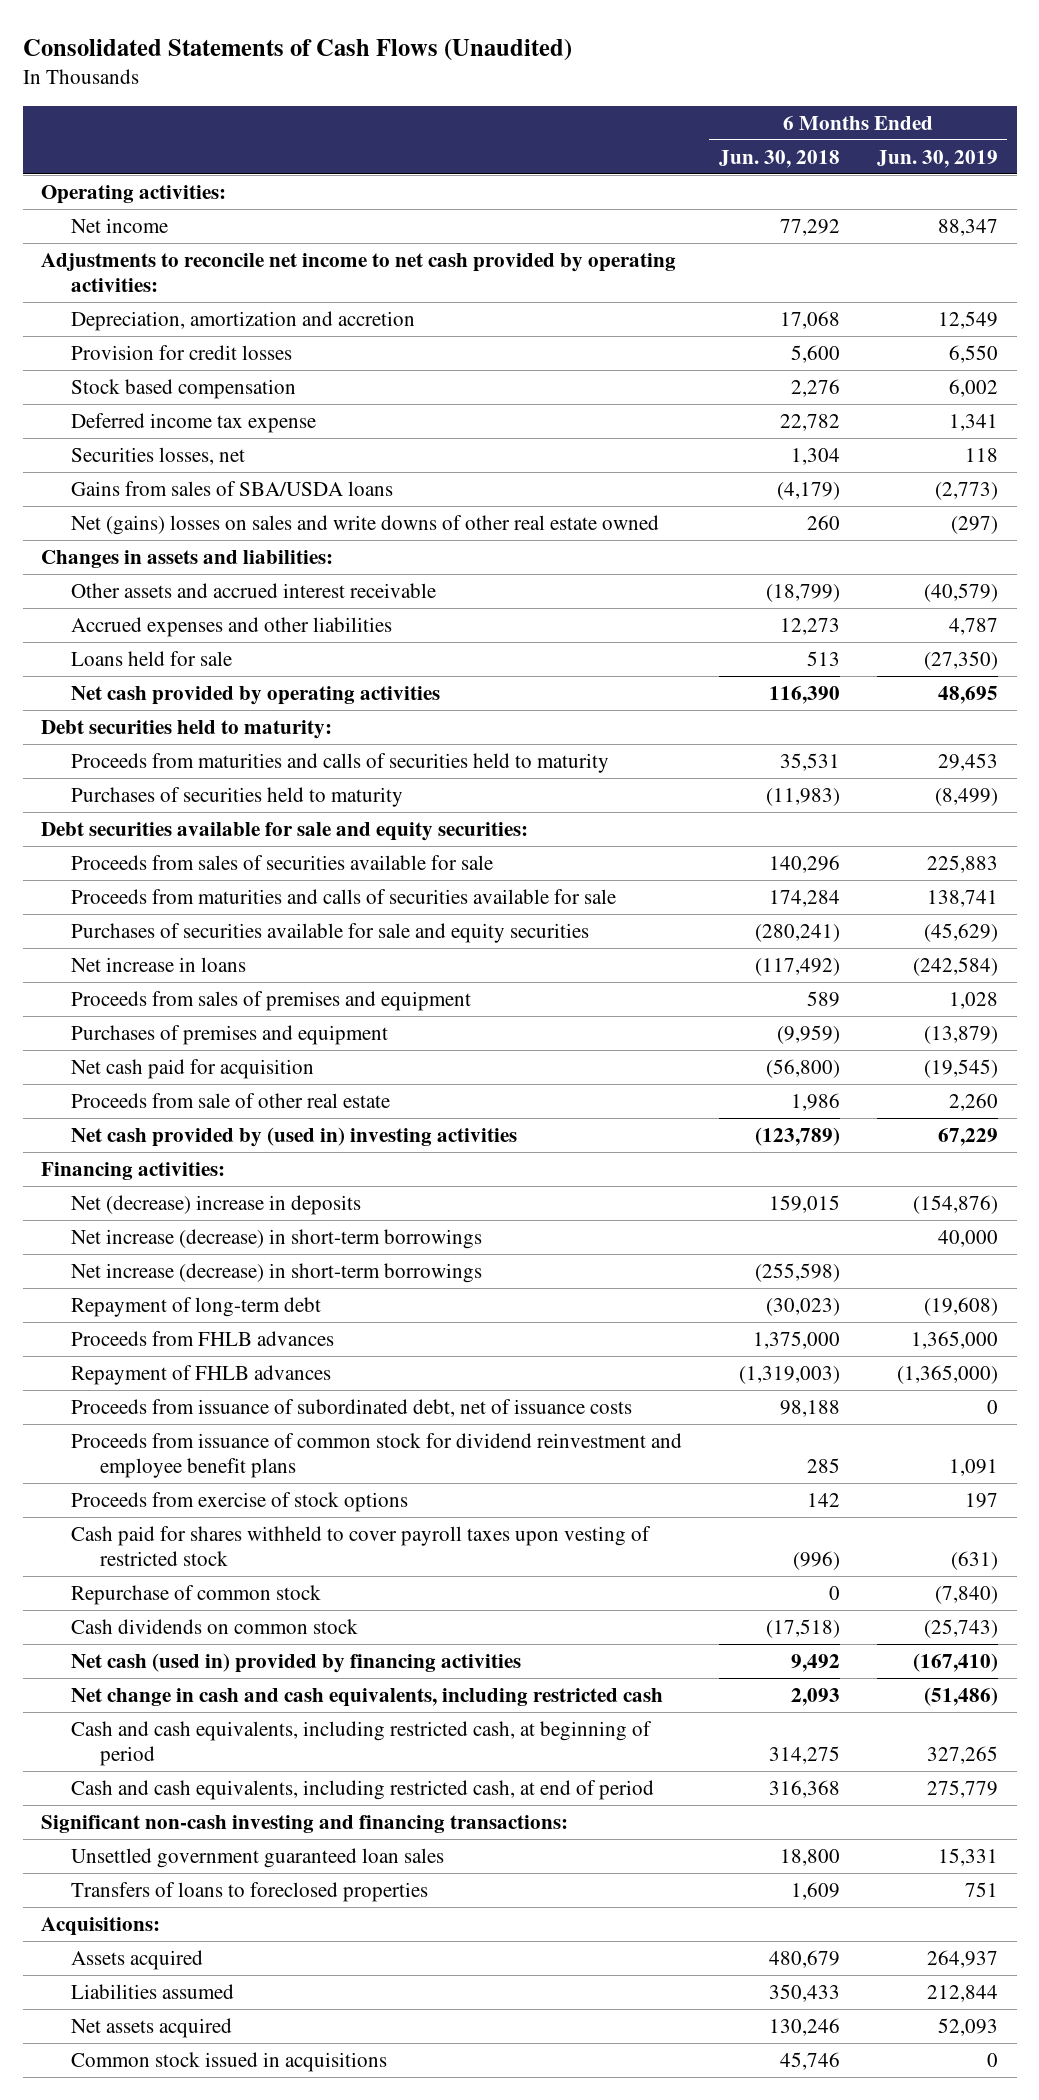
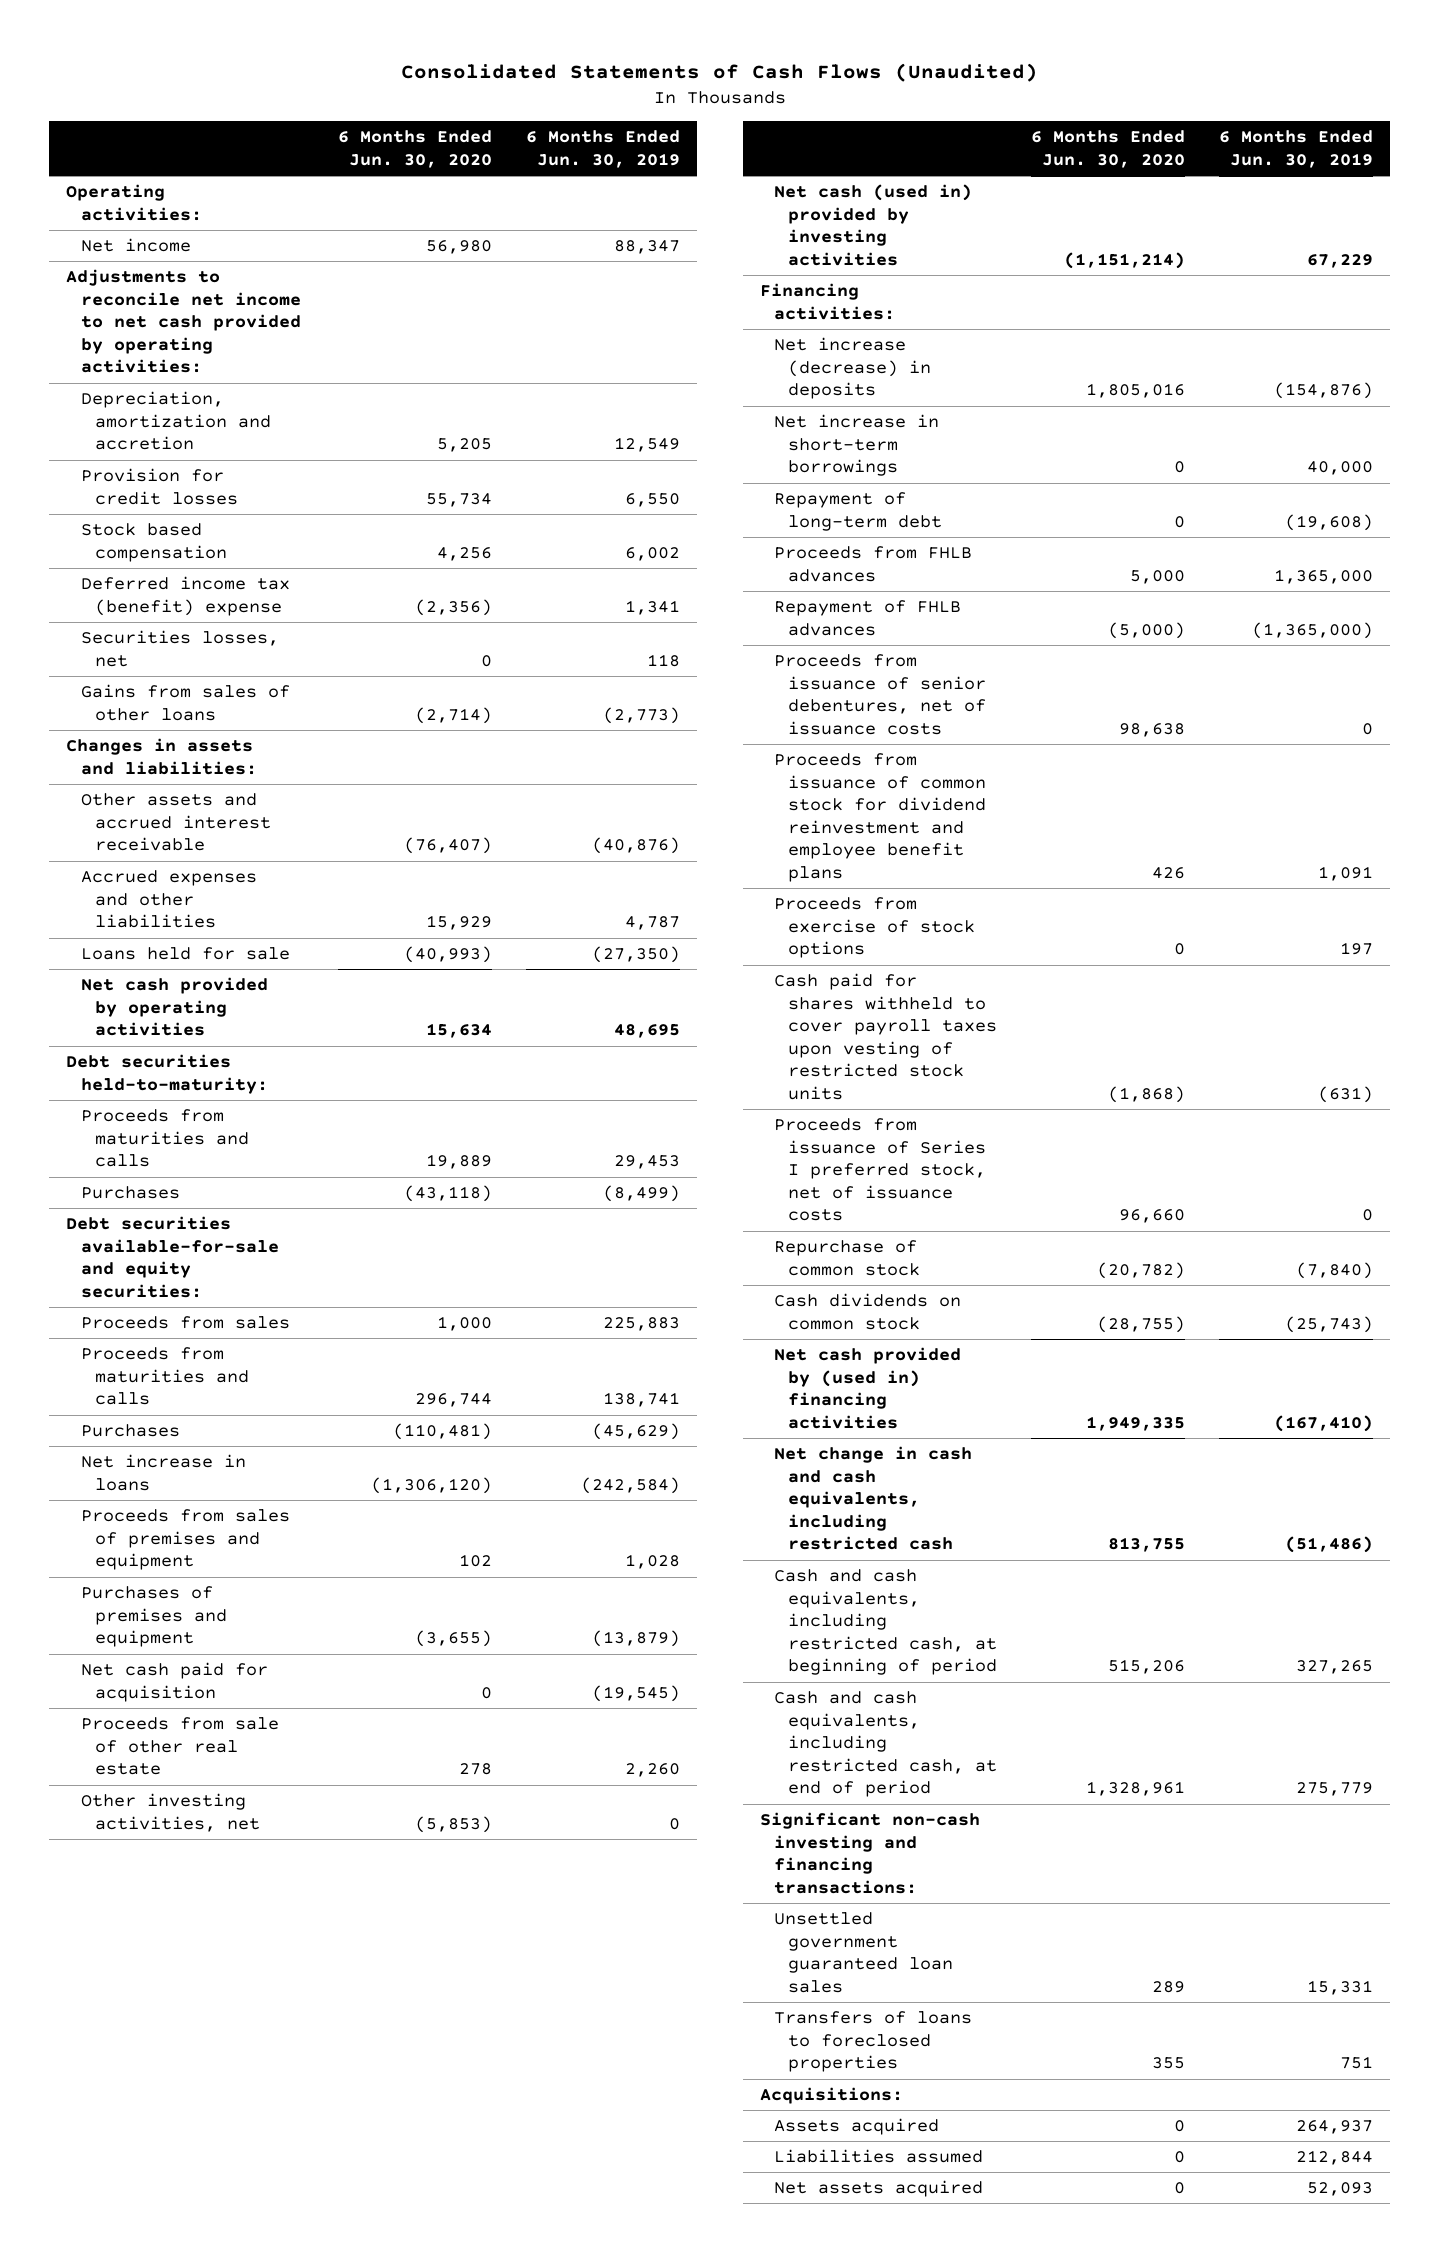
[718,149,840,168] Jun. 30, 2018 -> none
none -> [337,130,492,168] 6 Months Ended Jun. 30, 2020
[70,413,316,434] Deferred income tax expense -> [80,576,290,616] Deferred income tax (benefit) expense
[70,515,659,536] Net (gains) losses on sales and write downs of other real estate owned -> none
[70,481,393,497] Gains from sales of SBA/USDA loans -> [80,684,290,721] Gains from sales of other loans
[923,583,998,603] (40,579) -> [591,837,680,855] (40,876)
[41,720,333,740] Debt securities held to maturity: -> [66,1054,268,1094] Debt securities held-to-maturity:
[70,753,609,774] Proceeds from maturities and calls of securities held to maturity -> [80,1109,249,1168] Proceeds from maturities and calls
[70,787,403,808] Purchases of securities held to maturity -> [80,1186,180,1200] Purchases
[41,822,529,842] Debt securities available for sale and equity securities: -> [66,1216,279,1298] Debt securities available-for-sale and equity securities:
[70,855,493,871] Proceeds from sales of securities available for sale -> [80,1316,290,1330] Proceeds from sales
[70,889,616,905] Proceeds from maturities and calls of securities available for sale -> [80,1347,249,1406] Proceeds from maturities and calls
[70,923,589,944] Purchases of securities available for sale and equity securities -> [80,1424,180,1438] Purchases
none -> [80,1793,260,1832] Other investing activities, net
[70,1127,517,1148] Net cash provided by (used in) investing activities -> [773,184,972,266] Net cash (used in) provided by investing activities
[70,1263,482,1284] Net increase (decrease) in short-term borrowings -> none
[70,1195,361,1216] Net (decrease) increase in deposits -> [773,337,931,400] Net increase (decrease) in deposits
[70,1229,482,1250] Net increase (decrease) in short-term borrowings -> [773,414,939,477] Net increase in short-term borrowings
[70,1399,632,1418] Proceeds from issuance of subordinated debt, net of issuance costs -> [773,654,986,735] Proceeds from issuance of senior debentures, net of issuance costs
[70,1526,651,1567] Cash paid for shares withheld to cover payroll taxes upon vesting of restricted stock -> [773,973,997,1100] Cash paid for shares withheld to cover payroll taxes upon vesting of restricted stock units
none -> [773,1118,986,1222] Proceeds from issuance of Series I preferred stock, net of issuance costs
[70,1653,521,1674] Net cash (used in) provided by financing activities -> [773,1347,961,1429] Net cash provided by (used in) financing activities
[70,2052,387,2073] Common stock issued in acquisitions -> none

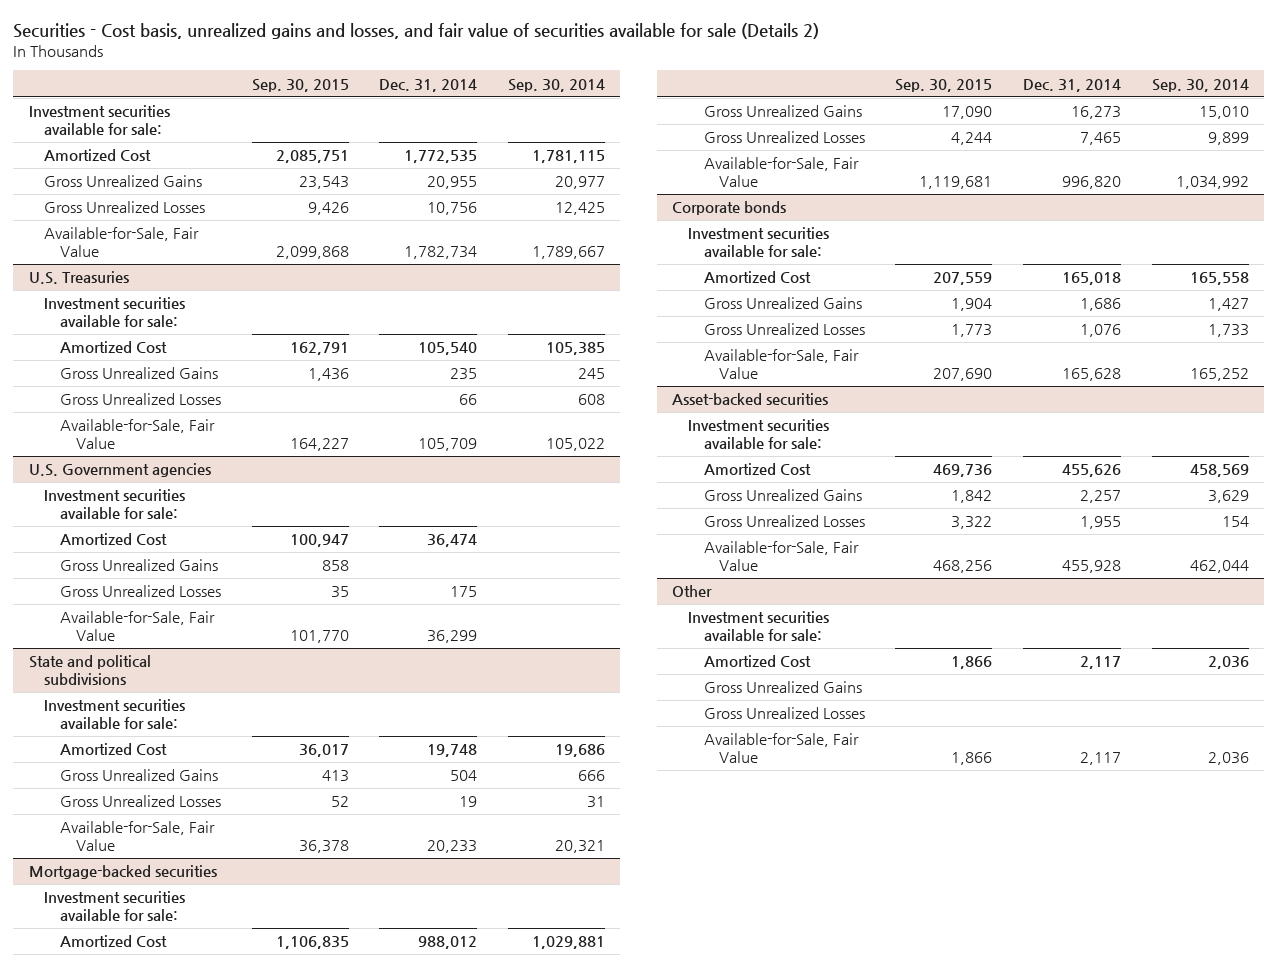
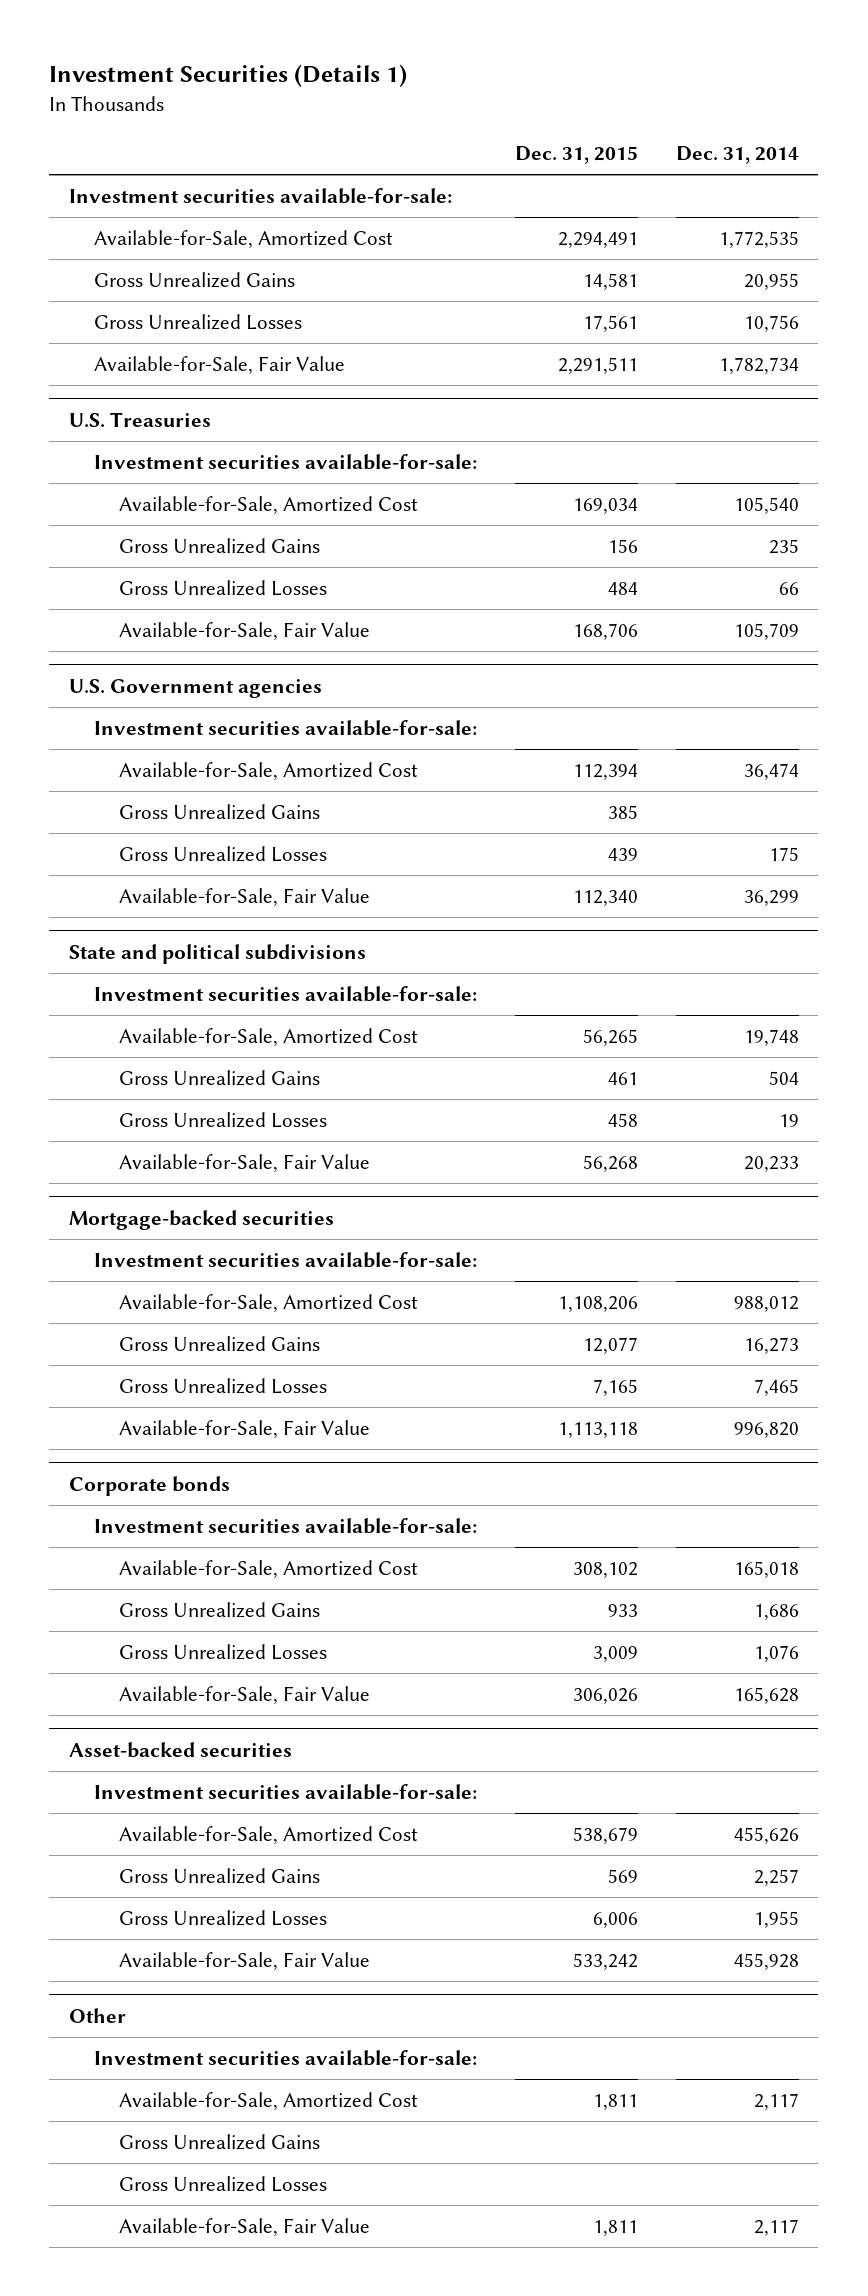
[13,23,820,40] Securities - Cost basis, unrealized gains and losses, and fair value of securities available for sale (Details 2) -> [49,64,408,88] Investment Securities (Details 1)
[251,78,349,92] Sep. 30, 2015 -> none
[508,78,606,92] Sep. 30, 2014 -> none
none -> [514,146,638,165] Dec. 31, 2015
[28,105,170,136] Investment securities available for sale: -> [68,188,452,205] Investment securities available-for-sale:
[44,149,152,162] Amortized Cost -> [93,230,393,249] Available-for-Sale, Amortized Cost
[44,297,186,328] Investment securities available for sale: -> [93,454,477,471] Investment securities available-for-sale:
[59,341,167,354] Amortized Cost -> [118,496,418,515] Available-for-Sale, Amortized Cost
[44,489,186,520] Investment securities available for sale: -> [93,720,477,737] Investment securities available-for-sale:
[59,533,167,546] Amortized Cost -> [118,762,418,781] Available-for-Sale, Amortized Cost
[44,699,186,730] Investment securities available for sale: -> [93,986,477,1003] Investment securities available-for-sale:
[59,743,167,756] Amortized Cost -> [118,1028,418,1047] Available-for-Sale, Amortized Cost
[44,891,186,922] Investment securities available for sale: -> [93,1252,477,1269] Investment securities available-for-sale:
[59,935,167,948] Amortized Cost -> [118,1294,418,1313] Available-for-Sale, Amortized Cost
[688,227,830,258] Investment securities available for sale: -> [93,1518,477,1535] Investment securities available-for-sale:
[703,271,811,284] Amortized Cost -> [118,1560,418,1579] Available-for-Sale, Amortized Cost
[688,419,830,450] Investment securities available for sale: -> [93,1784,477,1801] Investment securities available-for-sale:
[703,463,811,476] Amortized Cost -> [118,1826,418,1845] Available-for-Sale, Amortized Cost
[688,611,830,642] Investment securities available for sale: -> [93,2050,477,2067] Investment securities available-for-sale:
[703,655,811,668] Amortized Cost -> [118,2092,418,2111] Available-for-Sale, Amortized Cost

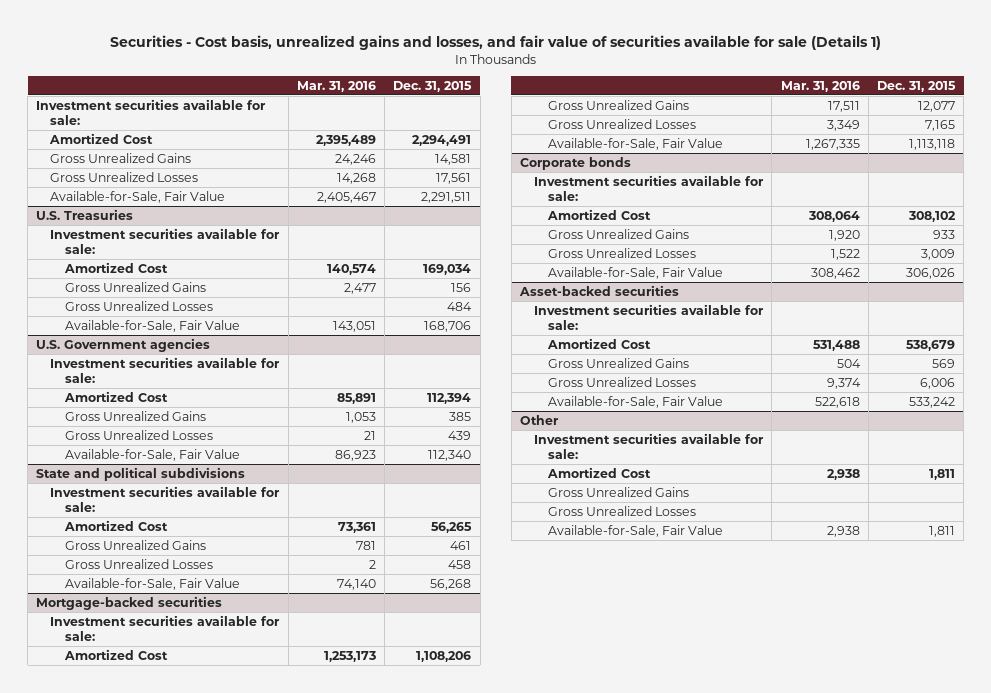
[49,64,408,88] Investment Securities (Details 1) -> [109,34,881,50] Securities - Cost basis, unrealized gains and losses, and fair value of securities available for sale (Details 1)
[676,146,800,165] Dec. 31, 2014 -> none
none -> [296,80,376,92] Mar. 31, 2016
[68,188,452,205] Investment securities available-for-sale: -> [36,98,267,126] Investment securities available for sale:
[93,230,393,249] Available-for-Sale, Amortized Cost -> [49,132,154,144] Amortized Cost
[93,454,477,471] Investment securities available-for-sale: -> [50,227,281,255] Investment securities available for sale:
[118,496,418,515] Available-for-Sale, Amortized Cost -> [63,261,168,273] Amortized Cost
[93,720,477,737] Investment securities available-for-sale: -> [50,356,281,384] Investment securities available for sale:
[118,762,418,781] Available-for-Sale, Amortized Cost -> [63,390,168,402] Amortized Cost
[93,986,477,1003] Investment securities available-for-sale: -> [50,485,281,513] Investment securities available for sale:
[118,1028,418,1047] Available-for-Sale, Amortized Cost -> [63,519,168,531] Amortized Cost
[93,1252,477,1269] Investment securities available-for-sale: -> [50,614,281,642] Investment securities available for sale:
[118,1294,418,1313] Available-for-Sale, Amortized Cost -> [63,648,168,660] Amortized Cost
[93,1518,477,1535] Investment securities available-for-sale: -> [534,174,765,202] Investment securities available for sale:
[118,1560,418,1579] Available-for-Sale, Amortized Cost -> [547,208,652,220] Amortized Cost
[93,1784,477,1801] Investment securities available-for-sale: -> [534,303,765,331] Investment securities available for sale:
[118,1826,418,1845] Available-for-Sale, Amortized Cost -> [547,337,652,349] Amortized Cost
[93,2050,477,2067] Investment securities available-for-sale: -> [534,432,765,460] Investment securities available for sale:
[118,2092,418,2111] Available-for-Sale, Amortized Cost -> [547,466,652,478] Amortized Cost

